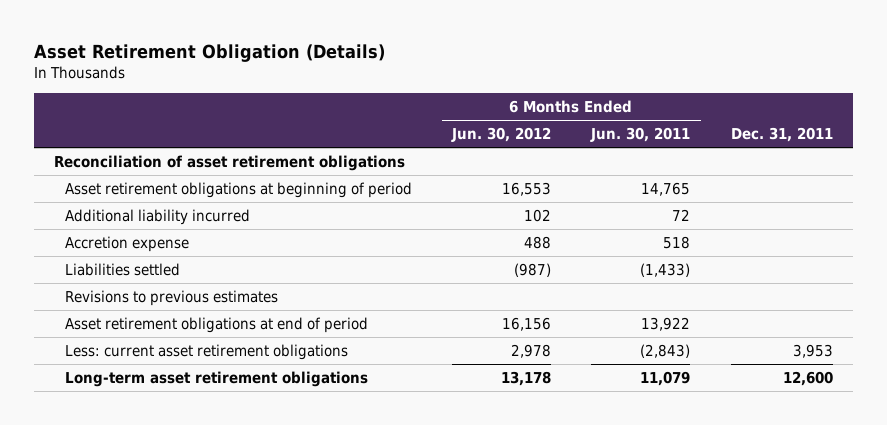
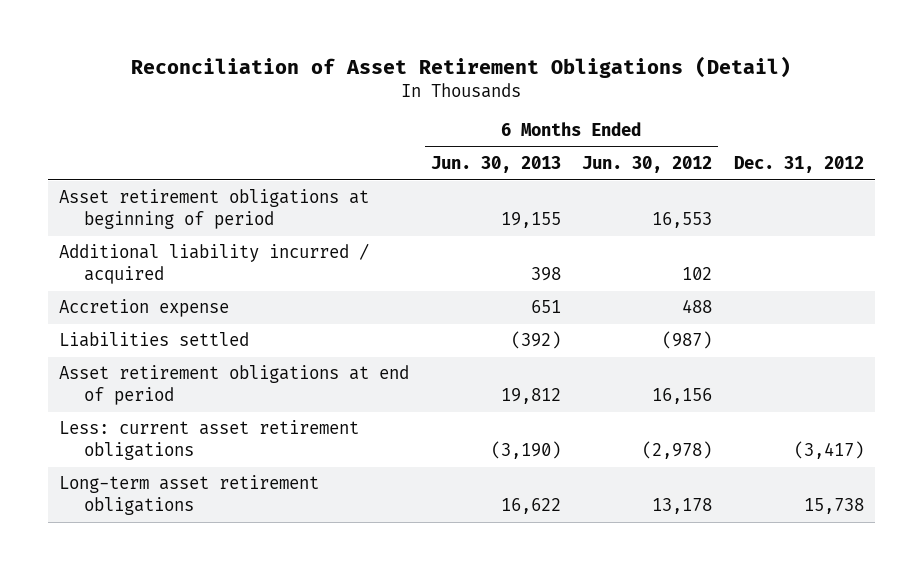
[34,43,386,62] Asset Retirement Obligation (Details) -> [131,56,792,79] Reconciliation of Asset Retirement Obligations (Detail)
[590,127,691,143] Jun. 30, 2011 -> none
[730,127,833,143] Dec. 31, 2011 -> none
none -> [430,156,561,174] Jun. 30, 2013
none -> [734,156,865,174] Dec. 31, 2012
[54,155,406,172] Reconciliation of asset retirement obligations -> none
[65,209,251,226] Additional liability incurred -> [58,243,369,285] Additional liability incurred / acquired
[65,290,279,307] Revisions to previous estimates -> none
[511,344,552,359] 2,978 -> [642,441,713,460] (2,978)

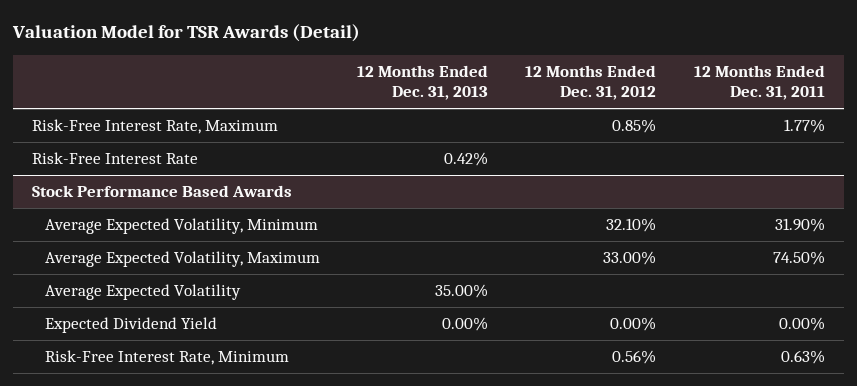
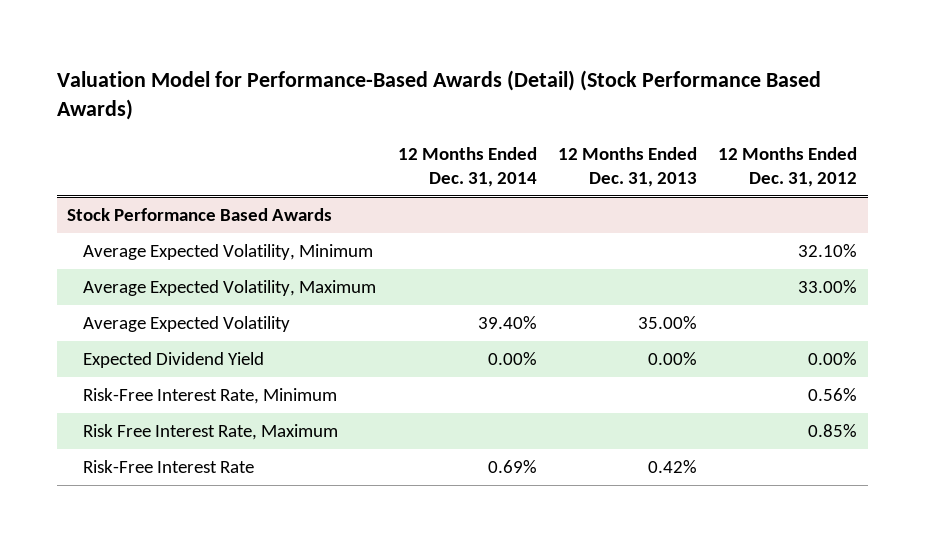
[12,24,361,43] Valuation Model for TSR Awards (Detail) -> [56,69,821,121] Valuation Model for Performance-Based Awards (Detail) (Stock Performance Based Awards)
[693,64,825,101] 12 Months Ended Dec. 31, 2011 -> none
none -> [397,146,537,188] 12 Months Ended Dec. 31, 2014
[31,118,278,134] Risk-Free Interest Rate, Maximum -> none
[31,151,198,164] Risk-Free Interest Rate -> none
none -> [83,424,339,441] Risk Free Interest Rate, Maximum
none -> [83,460,255,474] Risk-Free Interest Rate

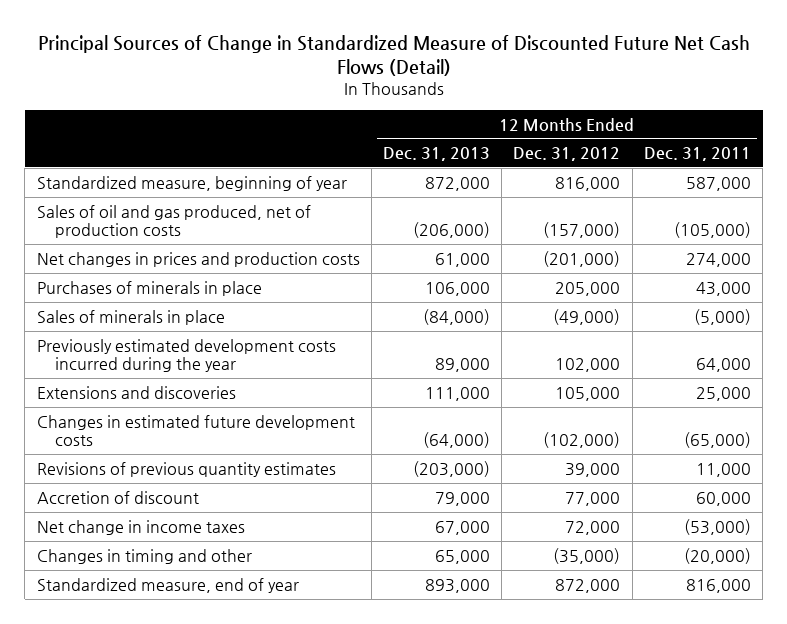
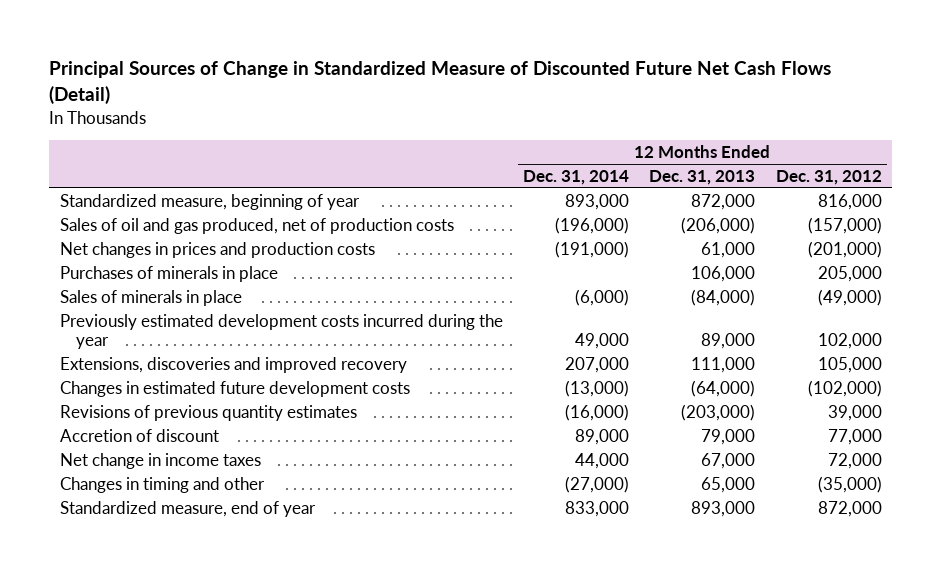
[643,147,751,162] Dec. 31, 2011 -> none
none -> [522,169,629,185] Dec. 31, 2014
[36,385,236,399] Extensions and discoveries -> [59,356,407,373] Extensions, discoveries and improved recovery

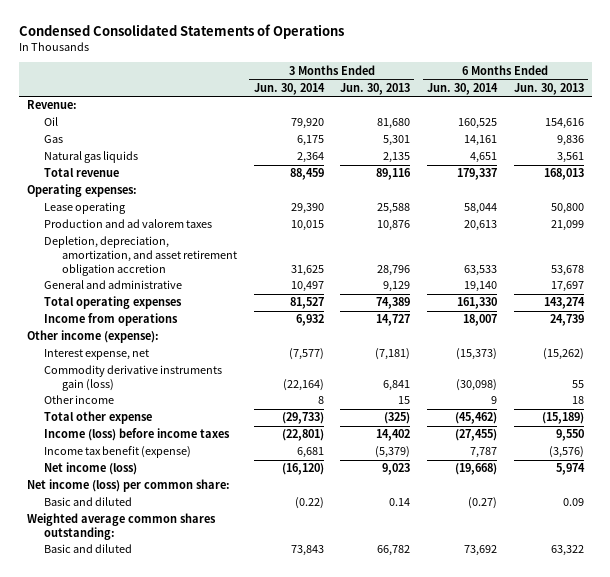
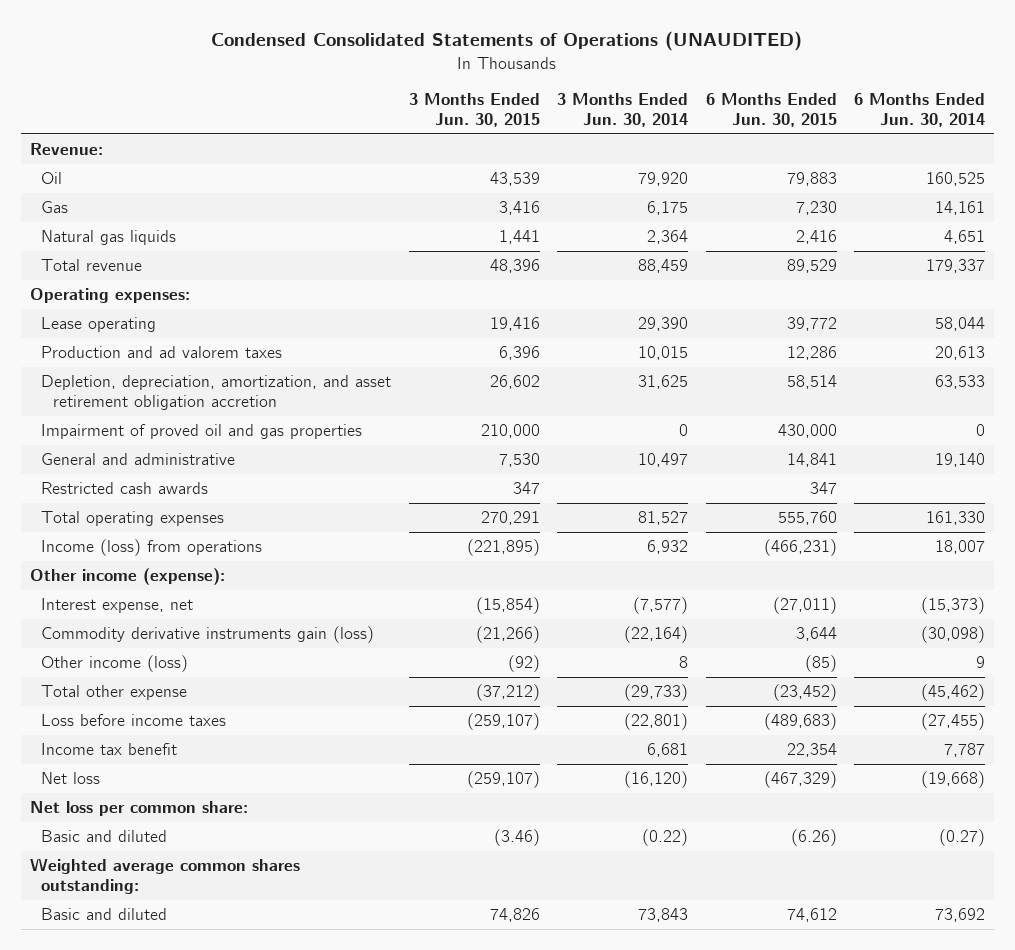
[18,24,344,40] Condensed Consolidated Statements of Operations -> [211,31,803,52] Condensed Consolidated Statements of Operations (UNAUDITED)
[340,82,411,95] Jun. 30, 2013 -> none
[513,82,584,95] Jun. 30, 2013 -> none
none -> [408,93,540,128] 3 Months Ended Jun. 30, 2015
none -> [705,93,837,128] 6 Months Ended Jun. 30, 2015
none -> [41,424,363,440] Impairment of proved oil and gas properties
none -> [41,482,209,495] Restricted cash awards
[44,313,179,327] Income from operations -> [41,539,263,557] Income (loss) from operations
[44,395,115,405] Other income -> [41,655,189,673] Other income (loss)
[44,428,231,442] Income (loss) before income taxes -> [41,714,227,727] Loss before income taxes
[44,446,192,459] Income tax benefit (expense) -> [41,743,178,756] Income tax benefit
[44,462,138,476] Net income (loss) -> [41,772,101,785] Net loss
[26,479,230,493] Net income (loss) per common share: -> [29,801,248,817] Net loss per common share:

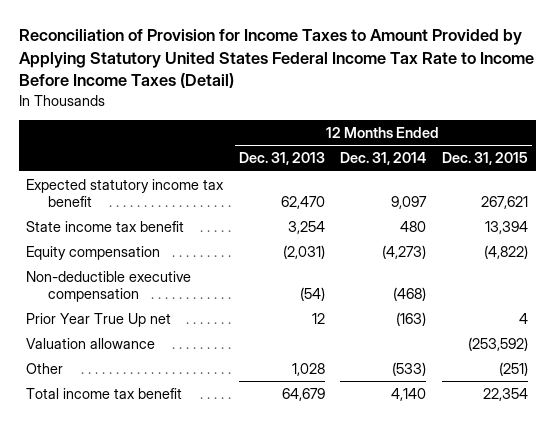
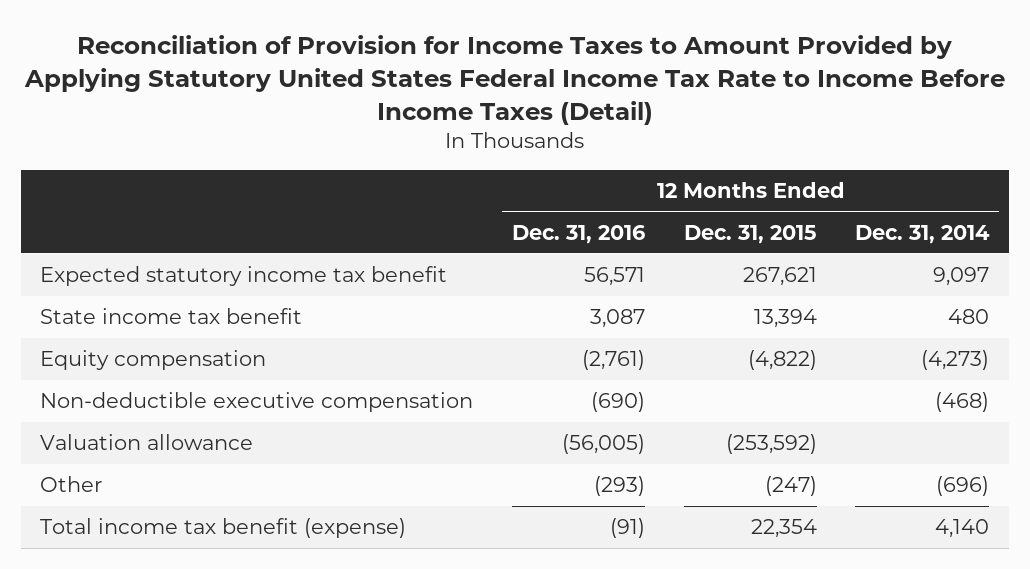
[238,152,325,166] Dec. 31, 2013 -> none
none -> [511,224,645,244] Dec. 31, 2016
[26,312,172,327] Prior Year True Up net -> none
[392,361,427,376] (533) -> [936,476,990,497] (696)
[498,361,528,376] (251) -> [764,476,817,497] (247)
[26,387,183,399] Total income tax benefit -> [40,518,407,539] Total income tax benefit (expense)

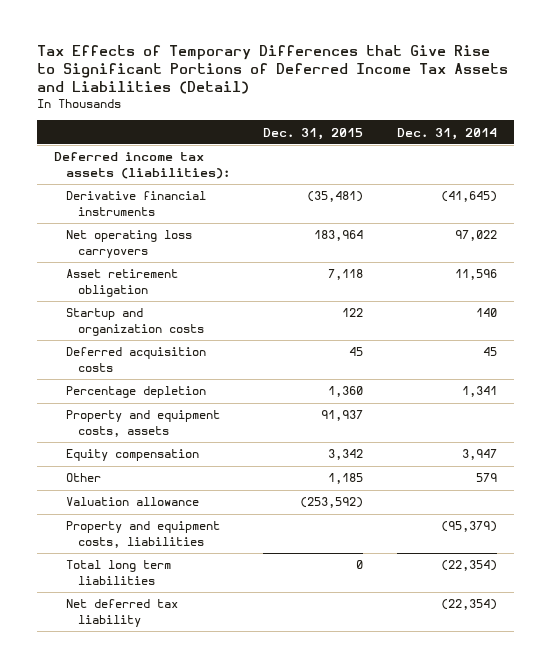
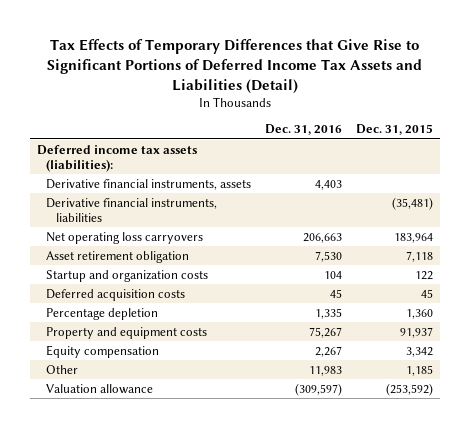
[396,127,497,140] Dec. 31, 2014 -> none
none -> [265,124,343,136] Dec. 31, 2016
none -> [46,178,252,190] Derivative financial instruments, assets
[66,191,207,216] Derivative financial instruments -> [46,197,218,222] Derivative financial instruments, liabilities
[66,410,221,437] Property and equipment costs, assets -> [46,326,208,339] Property and equipment costs
[66,521,221,548] Property and equipment costs, liabilities -> none
[66,560,172,585] Total long term liabilities -> none
[66,599,179,627] Net deferred tax liability -> none

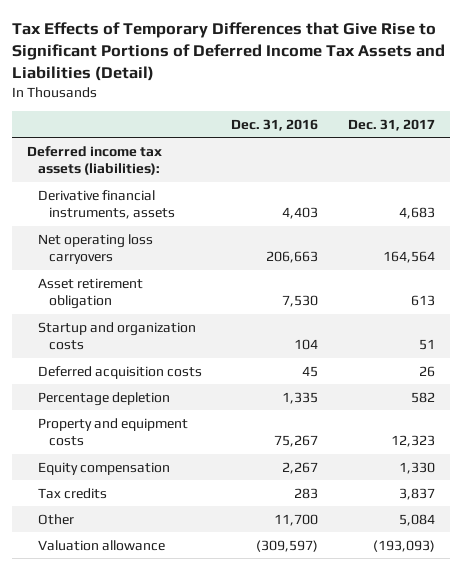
[356,124,434,136] Dec. 31, 2015 -> none
none -> [347,118,435,131] Dec. 31, 2017
[46,197,218,222] Derivative financial instruments, liabilities -> none
none -> [37,487,107,499] Tax credits
[309,365,343,376] 11,983 -> [274,513,319,526] 11,700

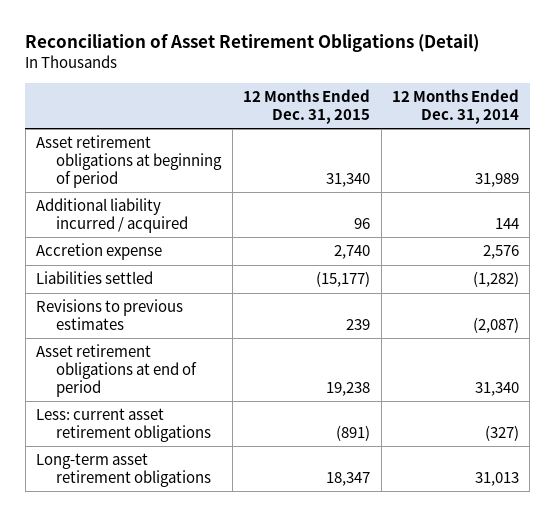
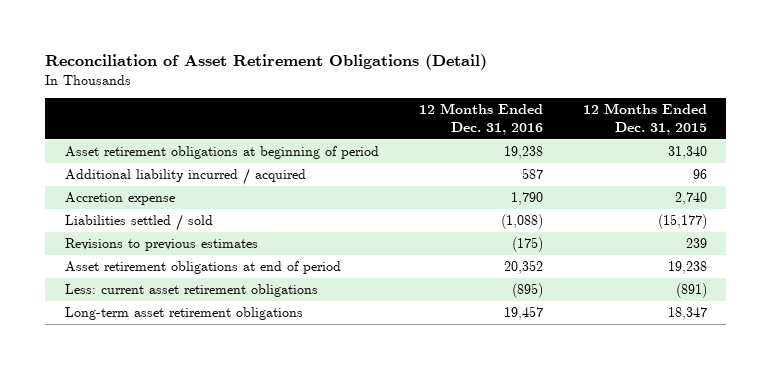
[391,89,519,124] 12 Months Ended Dec. 31, 2014 -> none
none -> [418,103,543,135] 12 Months Ended Dec. 31, 2016
[36,271,154,285] Liabilities settled -> [65,214,214,232] Liabilities settled / sold

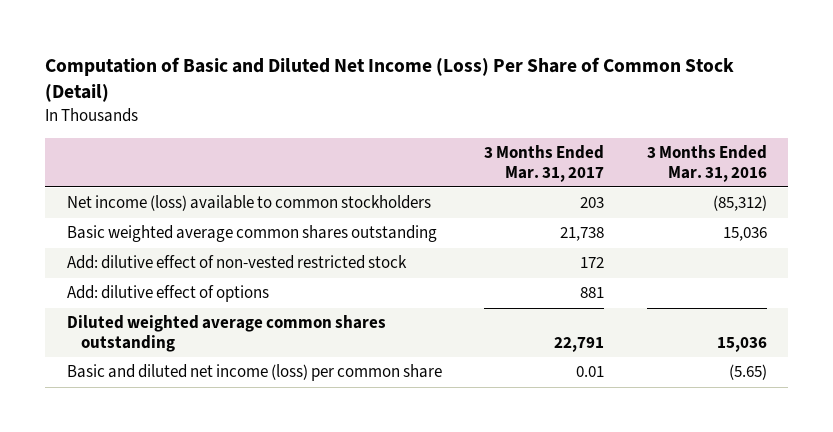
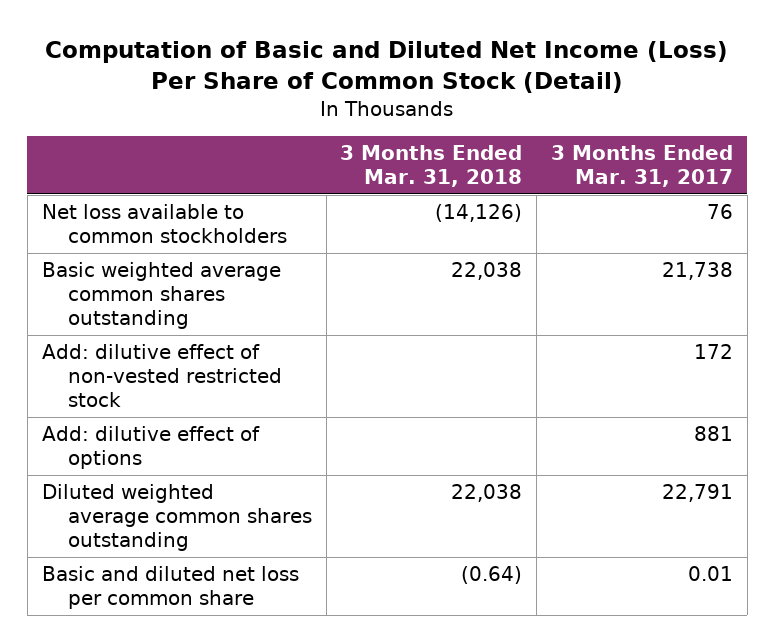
[646,145,767,182] 3 Months Ended Mar. 31, 2016 -> none
none -> [340,145,523,187] 3 Months Ended Mar. 31, 2018
[66,195,431,212] Net income (loss) available to common stockholders -> [41,204,287,244] Net loss available to common stockholders
[580,197,605,209] 203 -> [706,204,733,220] 76
[66,364,442,382] Basic and diluted net income (loss) per common share -> [41,566,299,610] Basic and diluted net loss per common share

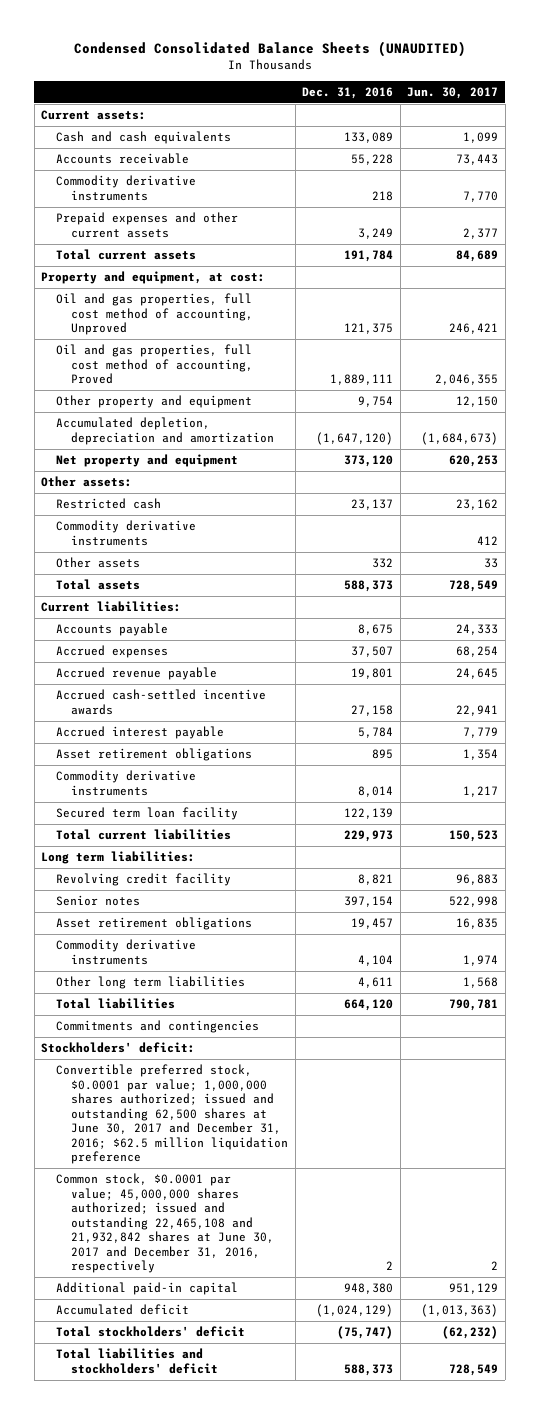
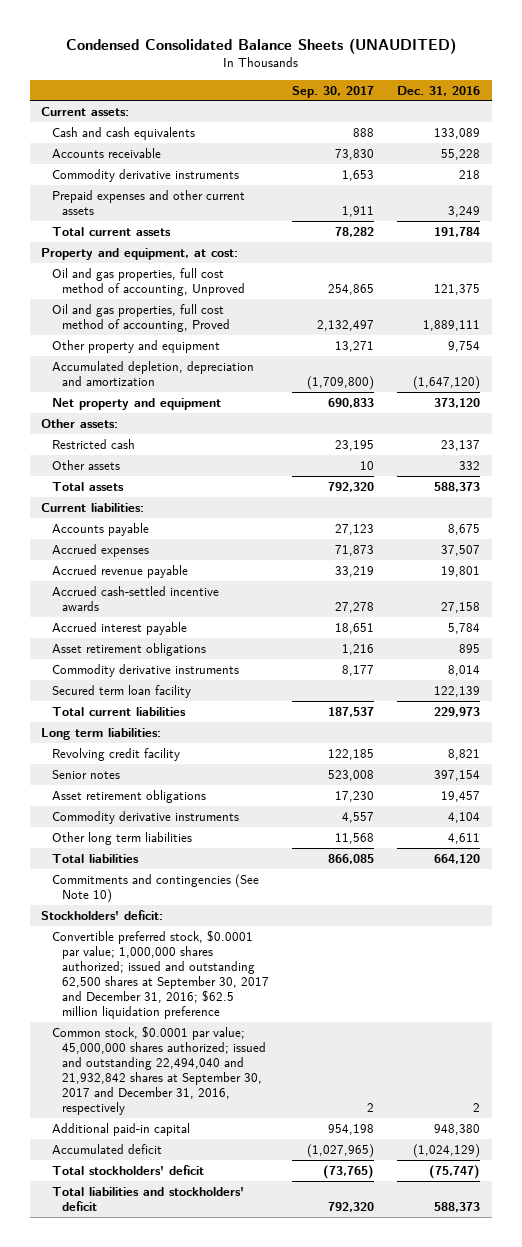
[407,86,499,99] Jun. 30, 2017 -> none
none -> [292,85,375,98] Sep. 30, 2017
[56,520,197,546] Commodity derivative instruments -> none
[56,1020,260,1034] Commitments and contingencies -> [51,873,259,903] Commitments and contingencies (See Note 10)
[56,1064,289,1165] Convertible preferred stock, $0.0001 par value; 1,000,000 shares authorized; issued and outstanding 62,500 shares at June 30, 2017 and December 31, 2016; $62.5 million liquidation preference -> [51,929,270,1020] Convertible preferred stock, $0.0001 par value; 1,000,000 shares authorized; issued and outstanding 62,500 shares at September 30, 2017 and December 31, 2016; $62.5 million liquidation preference
[56,1173,275,1274] Common stock, $0.0001 par value; 45,000,000 shares authorized; issued and outstanding 22,465,108 and 21,932,842 shares at June 30, 2017 and December 31, 2016, respectively -> [51,1025,267,1116] Common stock, $0.0001 par value; 45,000,000 shares authorized; issued and outstanding 22,494,040 and 21,932,842 shares at September 30, 2017 and December 31, 2016, respectively

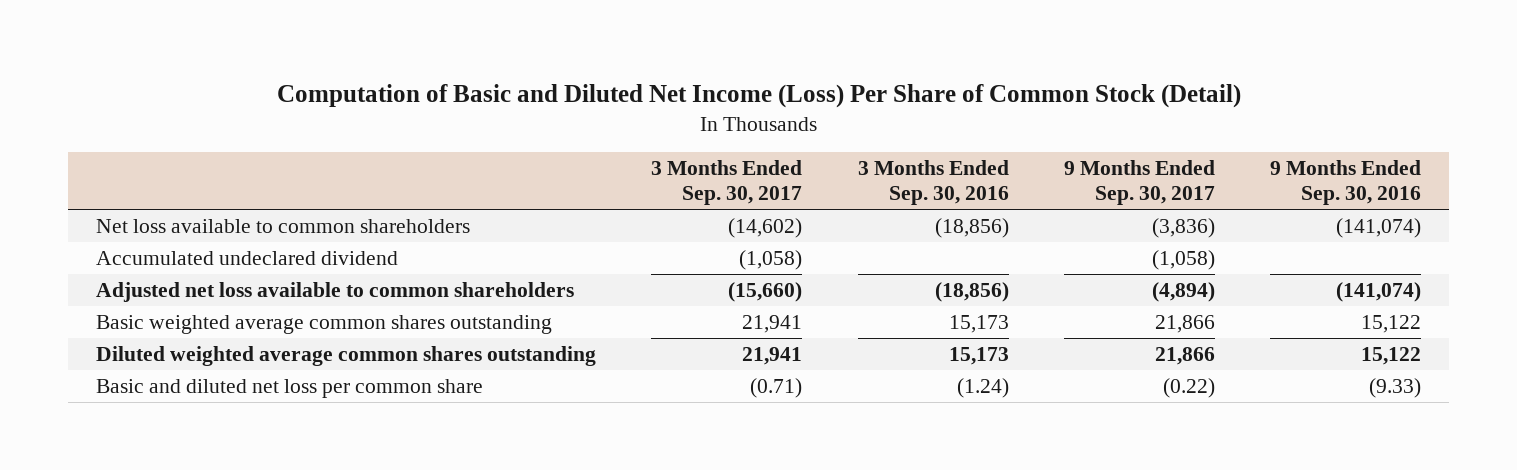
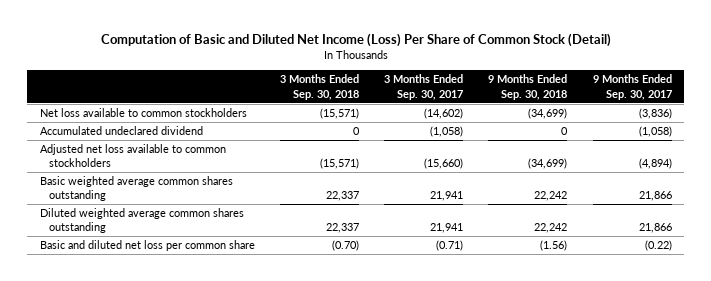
[857,160,1009,206] 3 Months Ended Sep. 30, 2016 -> none
[1270,160,1422,206] 9 Months Ended Sep. 30, 2016 -> none
none -> [279,74,359,100] 3 Months Ended Sep. 30, 2018
none -> [488,74,568,100] 9 Months Ended Sep. 30, 2018
[95,218,470,233] Net loss available to common shareholders -> [39,107,247,117] Net loss available to common stockholders
[95,281,574,302] Adjusted net loss available to common shareholders -> [39,143,226,168] Adjusted net loss available to common stockholders

